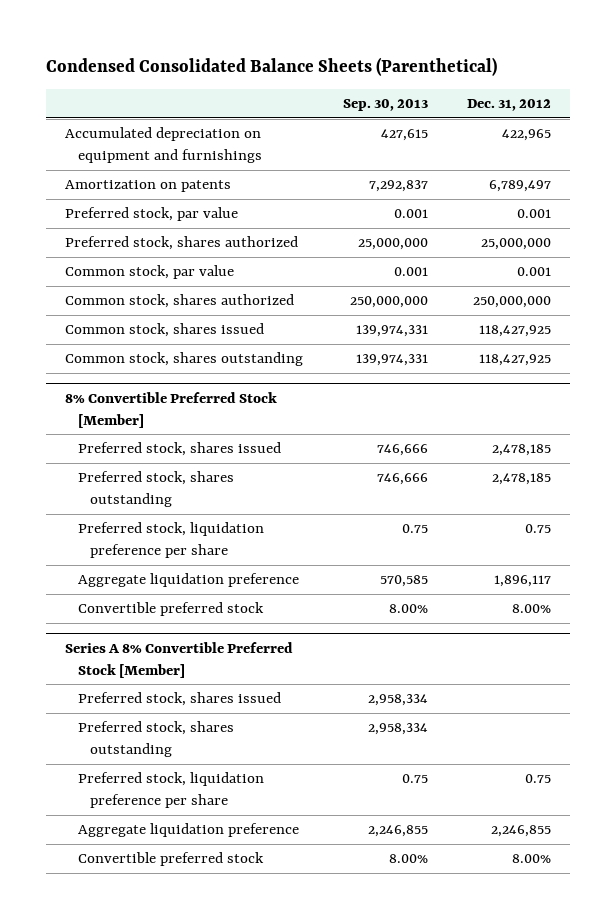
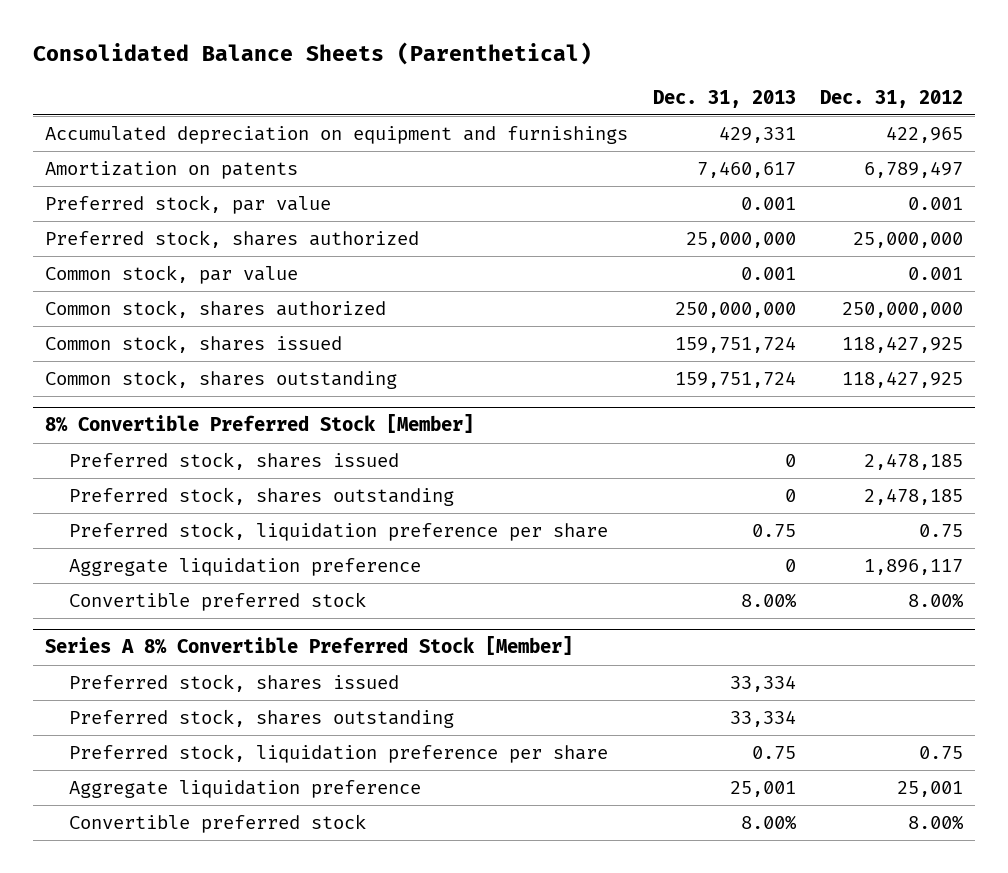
[45,57,497,77] Condensed Consolidated Balance Sheets (Parenthetical) -> [33,42,593,66] Consolidated Balance Sheets (Parenthetical)
[342,99,428,112] Sep. 30, 2013 -> none
none -> [652,89,796,108] Dec. 31, 2013
[490,825,551,838] 2,246,855 -> [897,780,964,797] 25,001

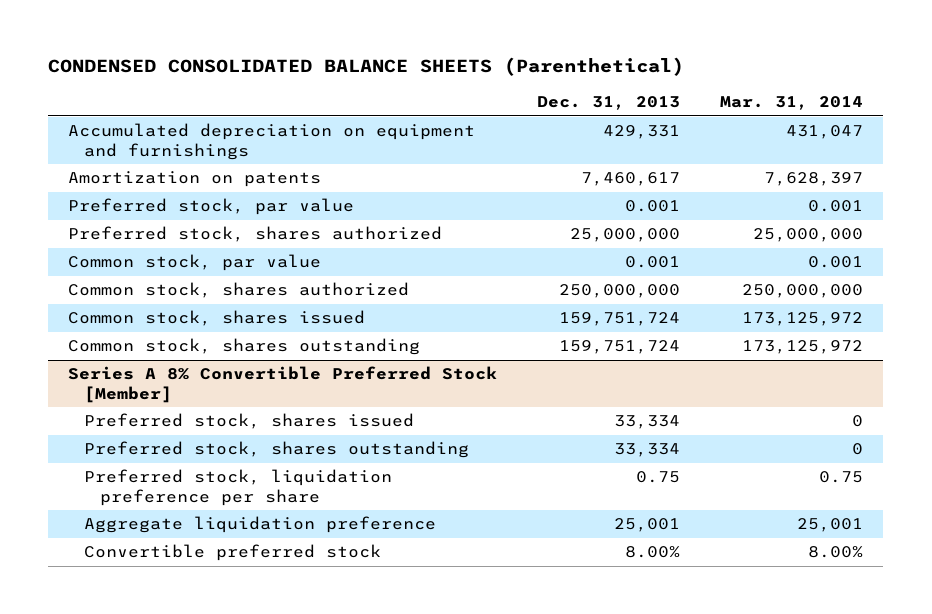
[33,42,593,66] Consolidated Balance Sheets (Parenthetical) -> [48,57,685,77] CONDENSED CONSOLIDATED BALANCE SHEETS (Parenthetical)
[820,89,964,108] Dec. 31, 2012 -> none
none -> [720,96,864,111] Mar. 31, 2014
[45,414,475,434] 8% Convertible Preferred Stock [Member] -> none
[68,451,399,470] Preferred stock, shares issued -> none
[68,486,454,506] Preferred stock, shares outstanding -> none
[68,521,608,541] Preferred stock, liquidation preference per share -> none
[68,557,421,576] Aggregate liquidation preference -> none
[68,591,366,611] Convertible preferred stock -> none

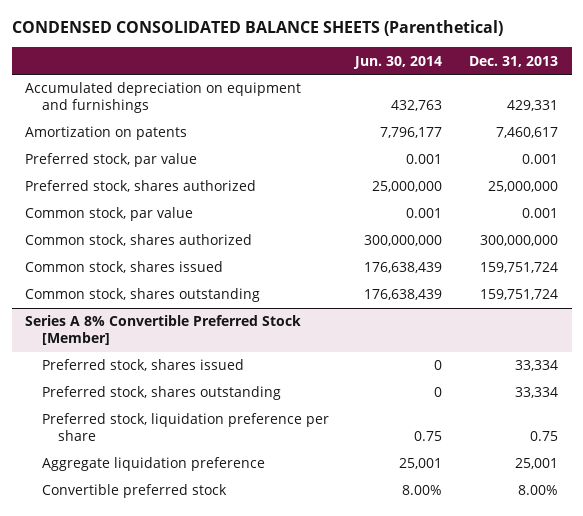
[720,96,864,111] Mar. 31, 2014 -> none
none -> [353,55,443,69] Jun. 30, 2014
[559,284,681,299] 250,000,000 -> [480,235,559,247] 300,000,000

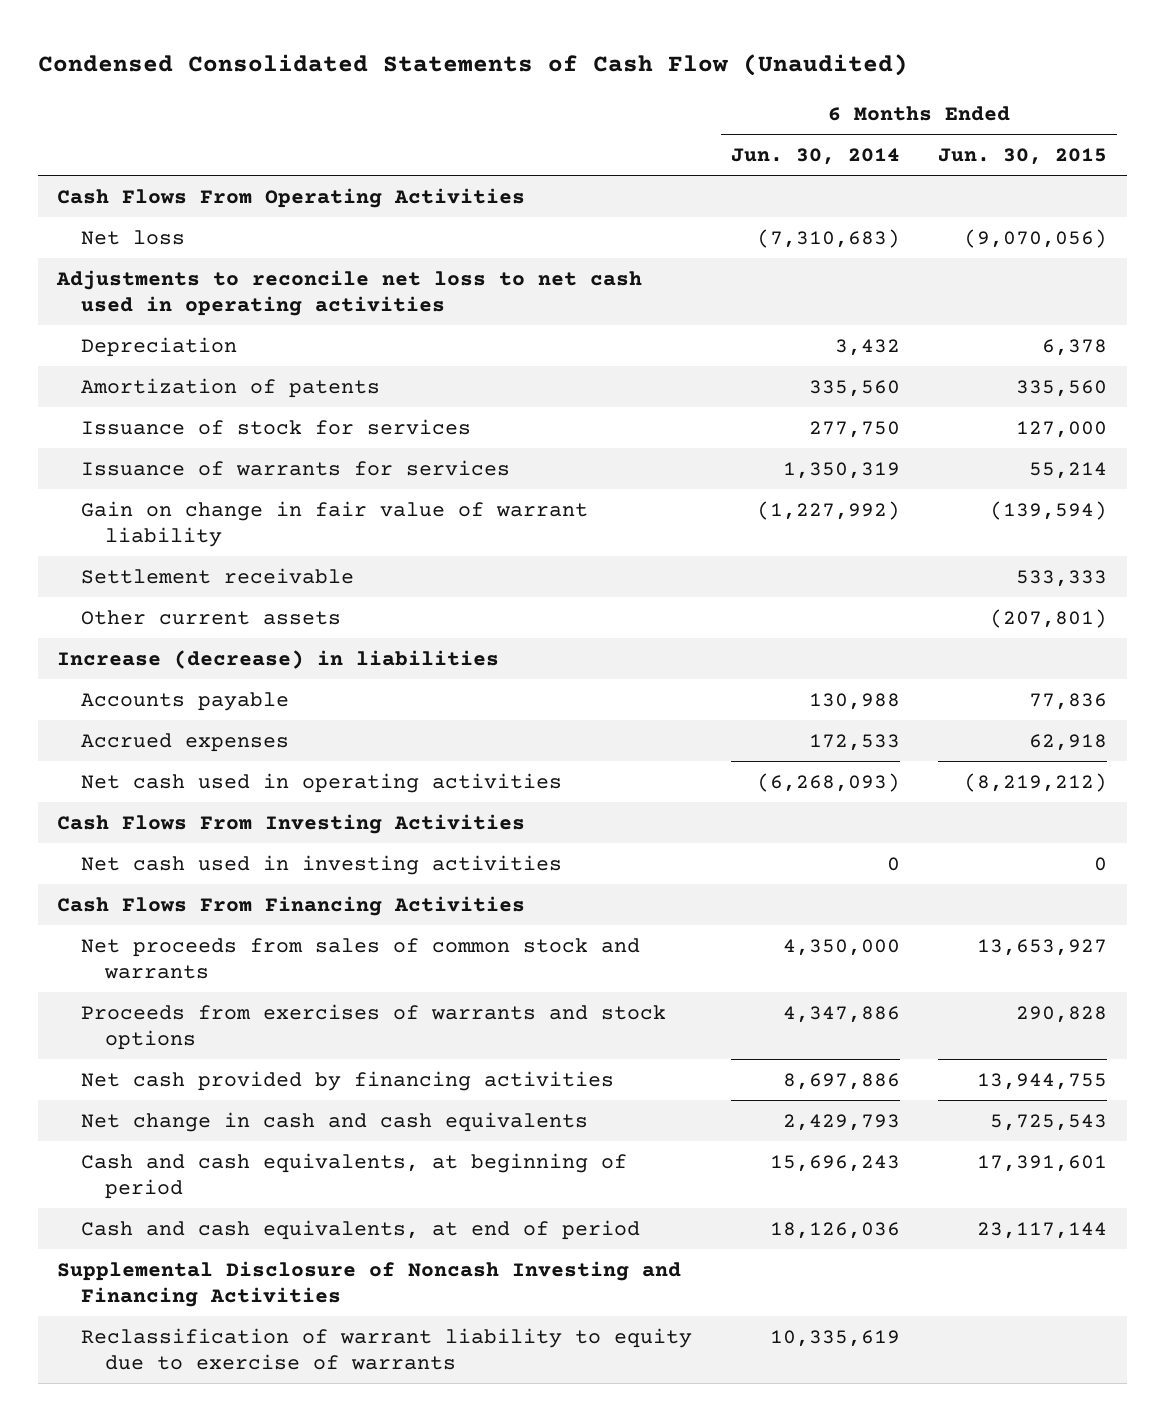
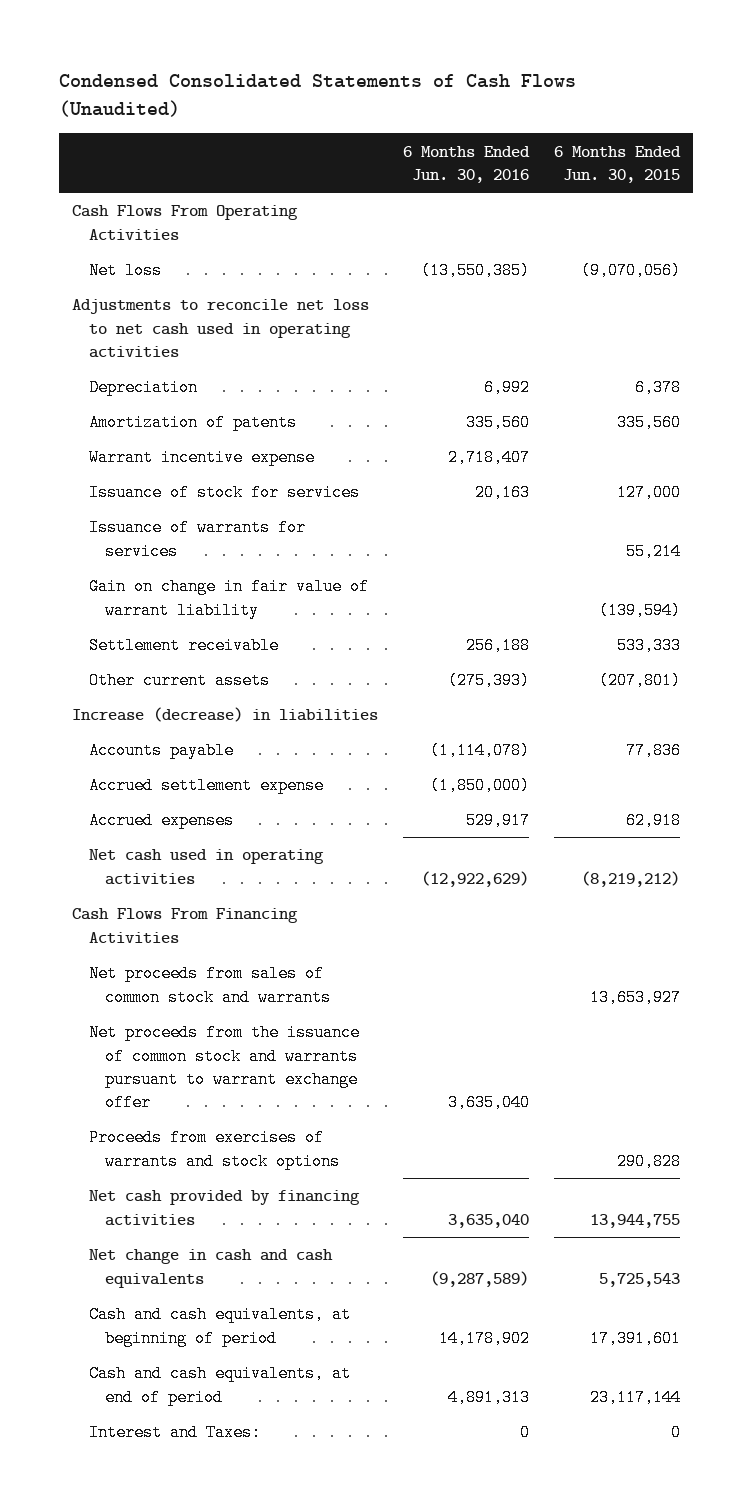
[37,54,908,77] Condensed Consolidated Statements of Cash Flow (Unaudited) -> [59,74,577,118] Condensed Consolidated Statements of Cash Flows (Unaudited)
[730,148,900,166] Jun. 30, 2014 -> none
none -> [402,145,530,183] 6 Months Ended Jun. 30, 2016
none -> [88,449,315,467] Warrant incentive expense
none -> [88,777,324,795] Accrued settlement expense
[57,813,526,834] Cash Flows From Investing Activities -> none
[81,854,563,875] Net cash used in investing activities -> none
none -> [88,1024,360,1112] Net proceeds from the issuance of common stock and warrants pursuant to warrant exchange offer
[57,1260,682,1308] Supplemental Disclosure of Noncash Investing and Financing Activities -> none
[81,1327,693,1371] Reclassification of warrant liability to equity due to exercise of warrants -> none
none -> [88,1424,261,1442] Interest and Taxes:

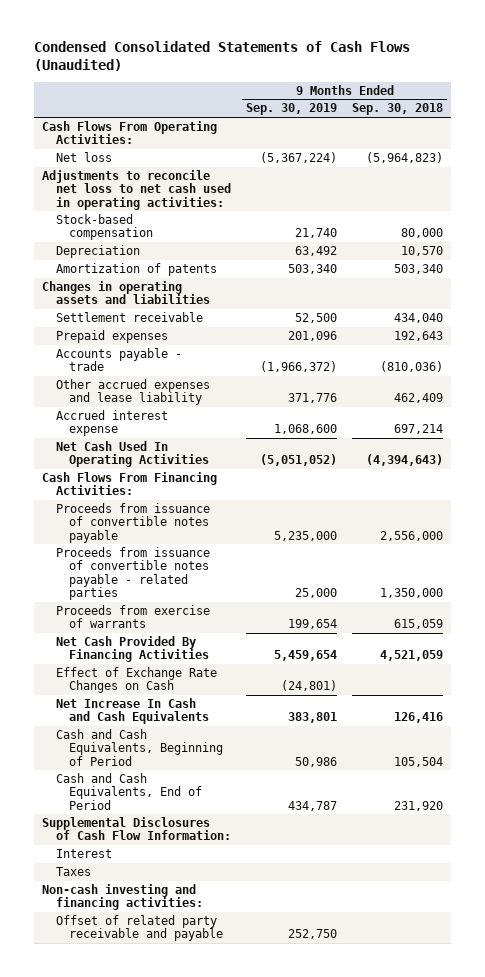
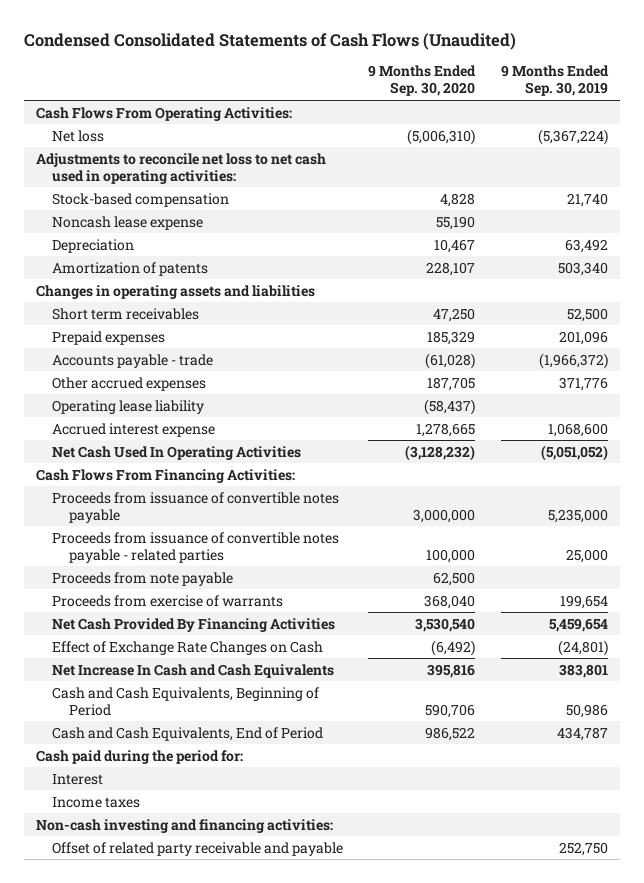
[352,103,444,116] Sep. 30, 2018 -> none
none -> [368,65,477,97] 9 Months Ended Sep. 30, 2020
none -> [52,215,204,230] Noncash lease expense
[55,312,203,323] Settlement receivable -> [52,307,200,320] Short term receivables
[55,379,210,406] Other accrued expenses and lease liability -> [52,376,207,391] Other accrued expenses
none -> [52,399,205,414] Operating lease liability
none -> [52,571,234,586] Proceeds from note payable
[41,817,231,841] Supplemental Disclosures of Cash Flow Information: -> none
none -> [36,749,244,764] Cash paid during the period for:
[55,867,91,877] Taxes -> [52,796,141,808] Income taxes

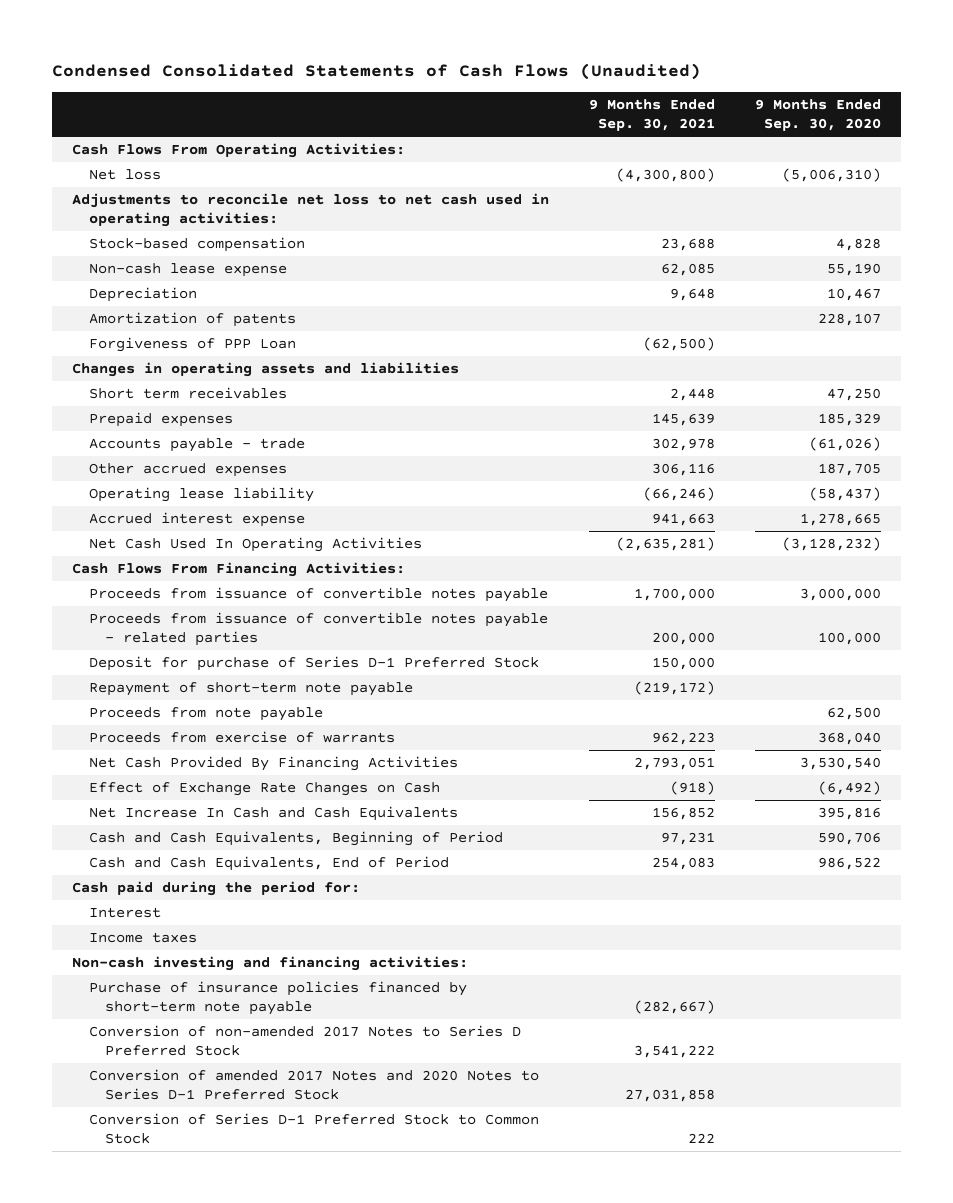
[500,65,609,97] 9 Months Ended Sep. 30, 2019 -> none
none -> [588,98,715,132] 9 Months Ended Sep. 30, 2021
[52,215,204,230] Noncash lease expense -> [88,262,287,277] Non-cash lease expense
none -> [88,336,296,352] Forgiveness of PPP Loan
[425,352,476,369] (61,028) -> [808,436,881,451] (61,026)
none -> [88,655,539,671] Deposit for purchase of Series D-1 Preferred Stock
none -> [88,681,413,696] Repayment of short-term note payable
[52,841,344,856] Offset of related party receivable and payable -> none
none -> [88,980,467,1016] Purchase of insurance policies financed by short-term note payable
none -> [88,1024,521,1057] Conversion of non-amended 2017 Notes to Series D Preferred Stock
none -> [88,1068,539,1101] Conversion of amended 2017 Notes and 2020 Notes to Series D-1 Preferred Stock
none -> [88,1112,539,1145] Conversion of Series D-1 Preferred Stock to Common Stock

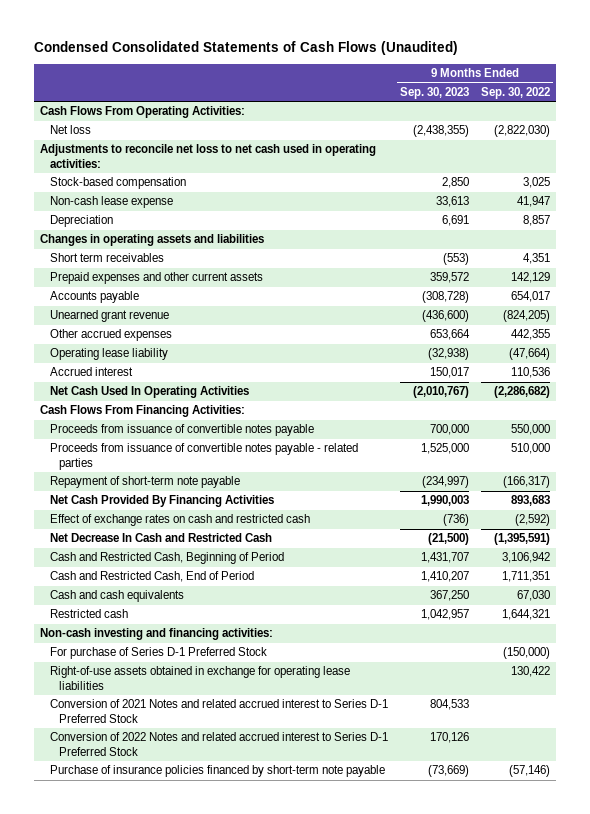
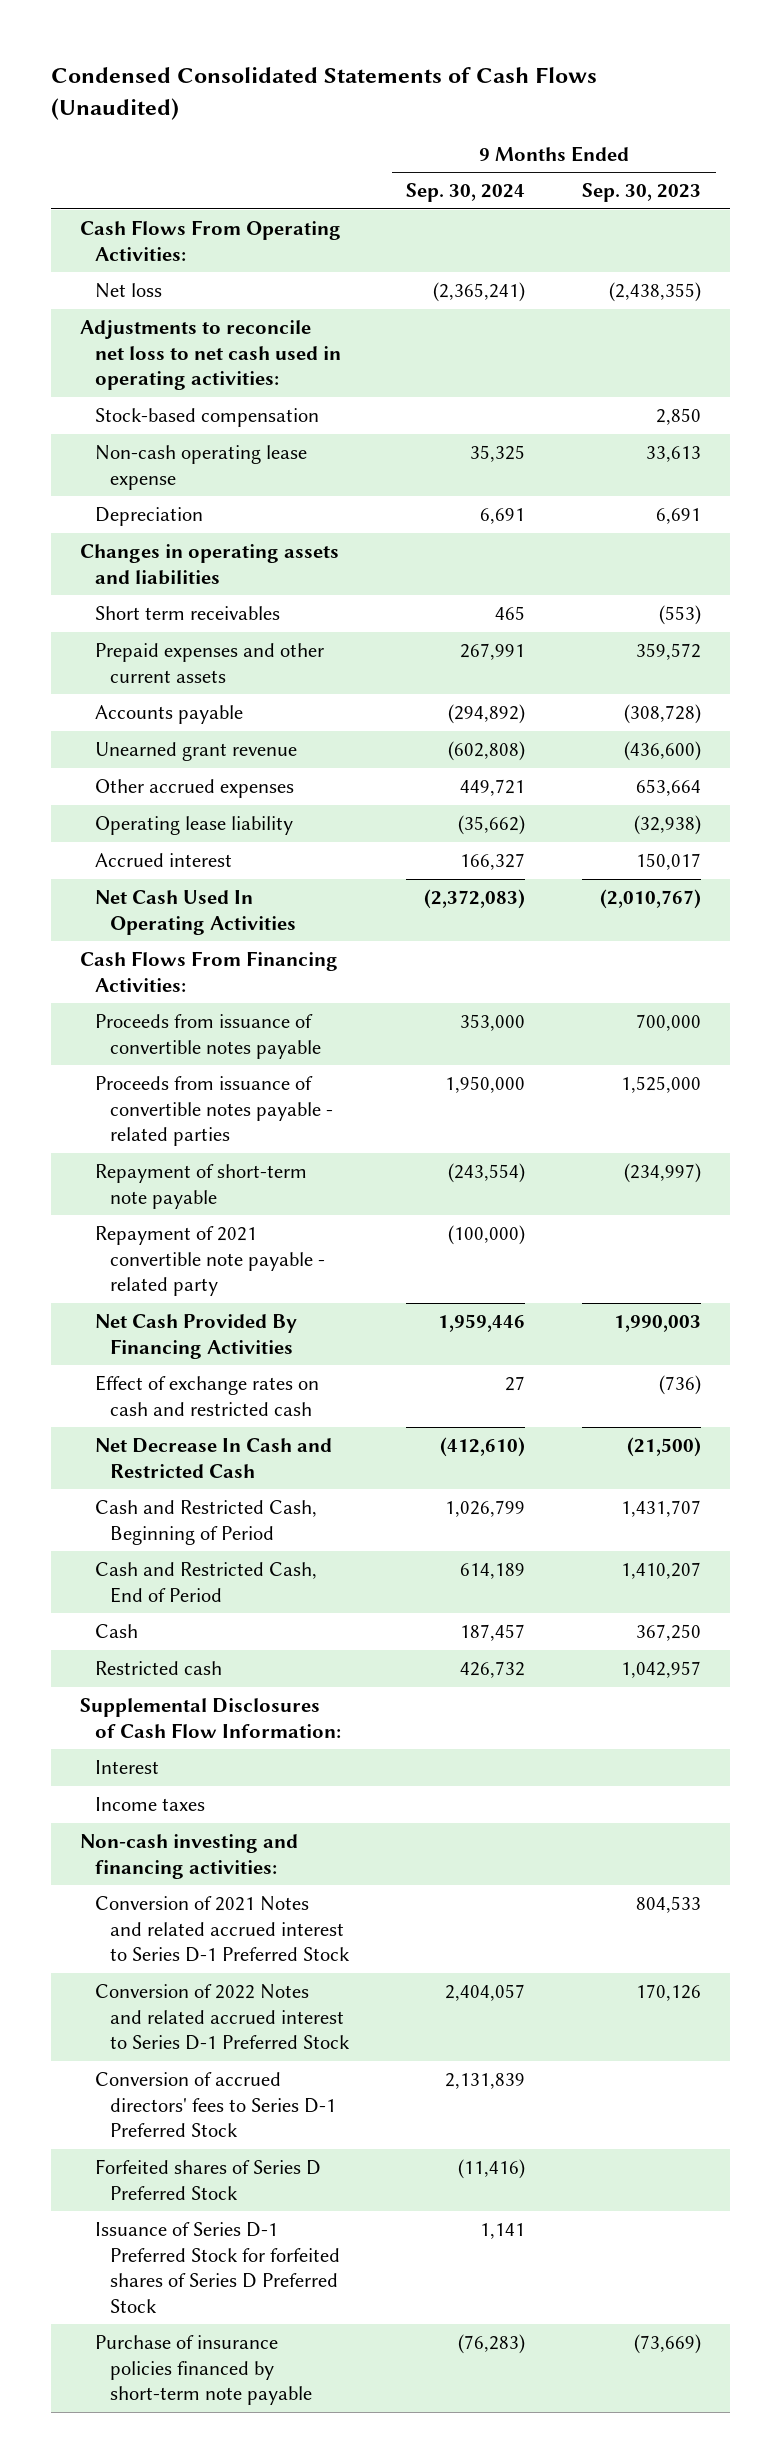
[480,86,550,99] Sep. 30, 2022 -> none
none -> [405,183,525,203] Sep. 30, 2024
[49,196,173,209] Non-cash lease expense -> [94,444,307,490] Non-cash operating lease expense
none -> [94,1225,325,1297] Repayment of 2021 convertible note payable - related party
[49,590,184,603] Cash and cash equivalents -> [94,1623,138,1638] Cash
none -> [79,1697,341,1738] Supplemental Disclosures of Cash Flow Information:
none -> [94,1759,159,1774] Interest
none -> [94,1796,205,1811] Income taxes
[49,647,267,660] For purchase of Series D-1 Preferred Stock -> none
[49,666,350,691] Right-of-use assets obtained in exchange for operating lease liabilities -> none
none -> [94,2071,336,2138] Conversion of accrued directors' fees to Series D-1 Preferred Stock
none -> [94,2158,321,2200] Forfeited shares of Series D Preferred Stock
none -> [94,2221,340,2313] Issuance of Series D-1 Preferred Stock for forfeited shares of Series D Preferred Stock

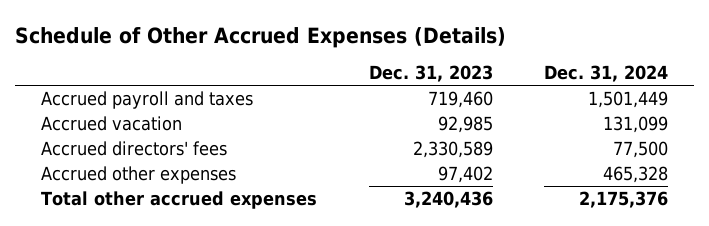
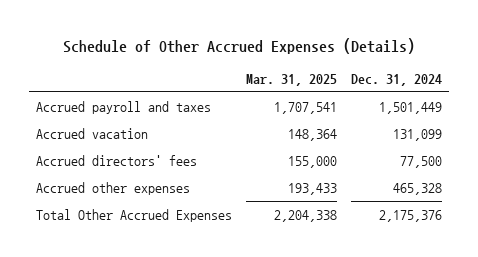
[368,65,493,83] Dec. 31, 2023 -> none
none -> [246,73,338,86] Mar. 31, 2025
[41,190,318,209] Total other accrued expenses -> [36,208,233,222] Total Other Accrued Expenses

